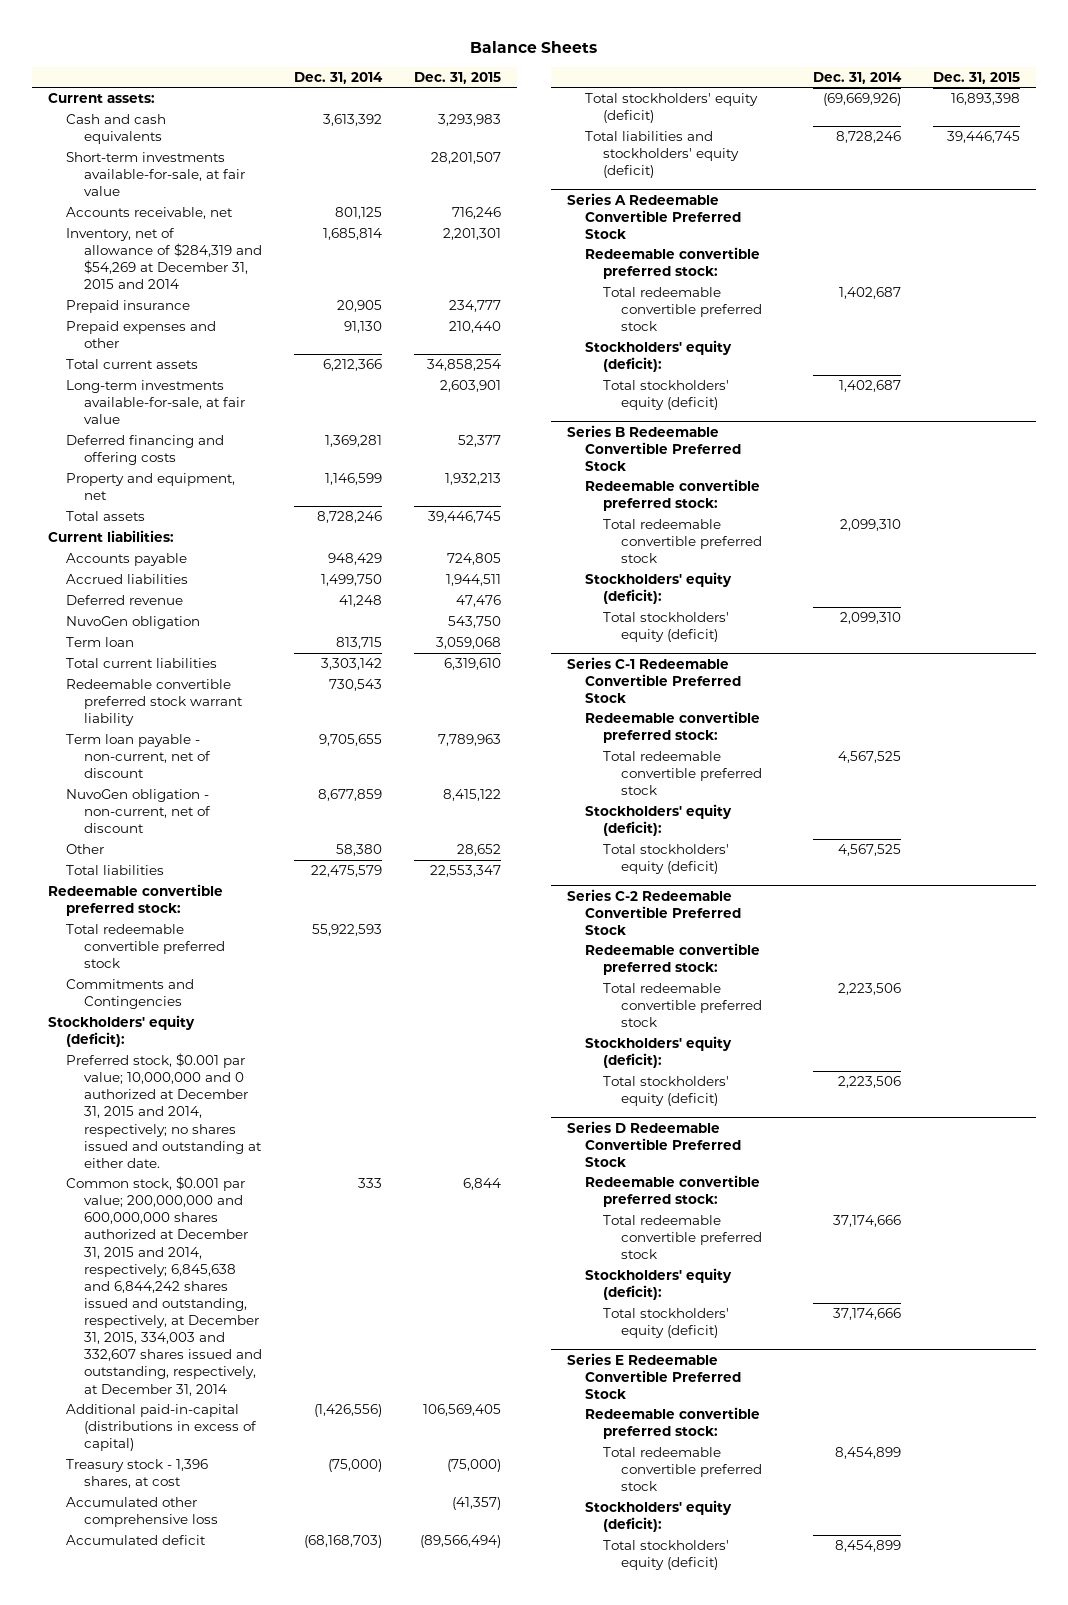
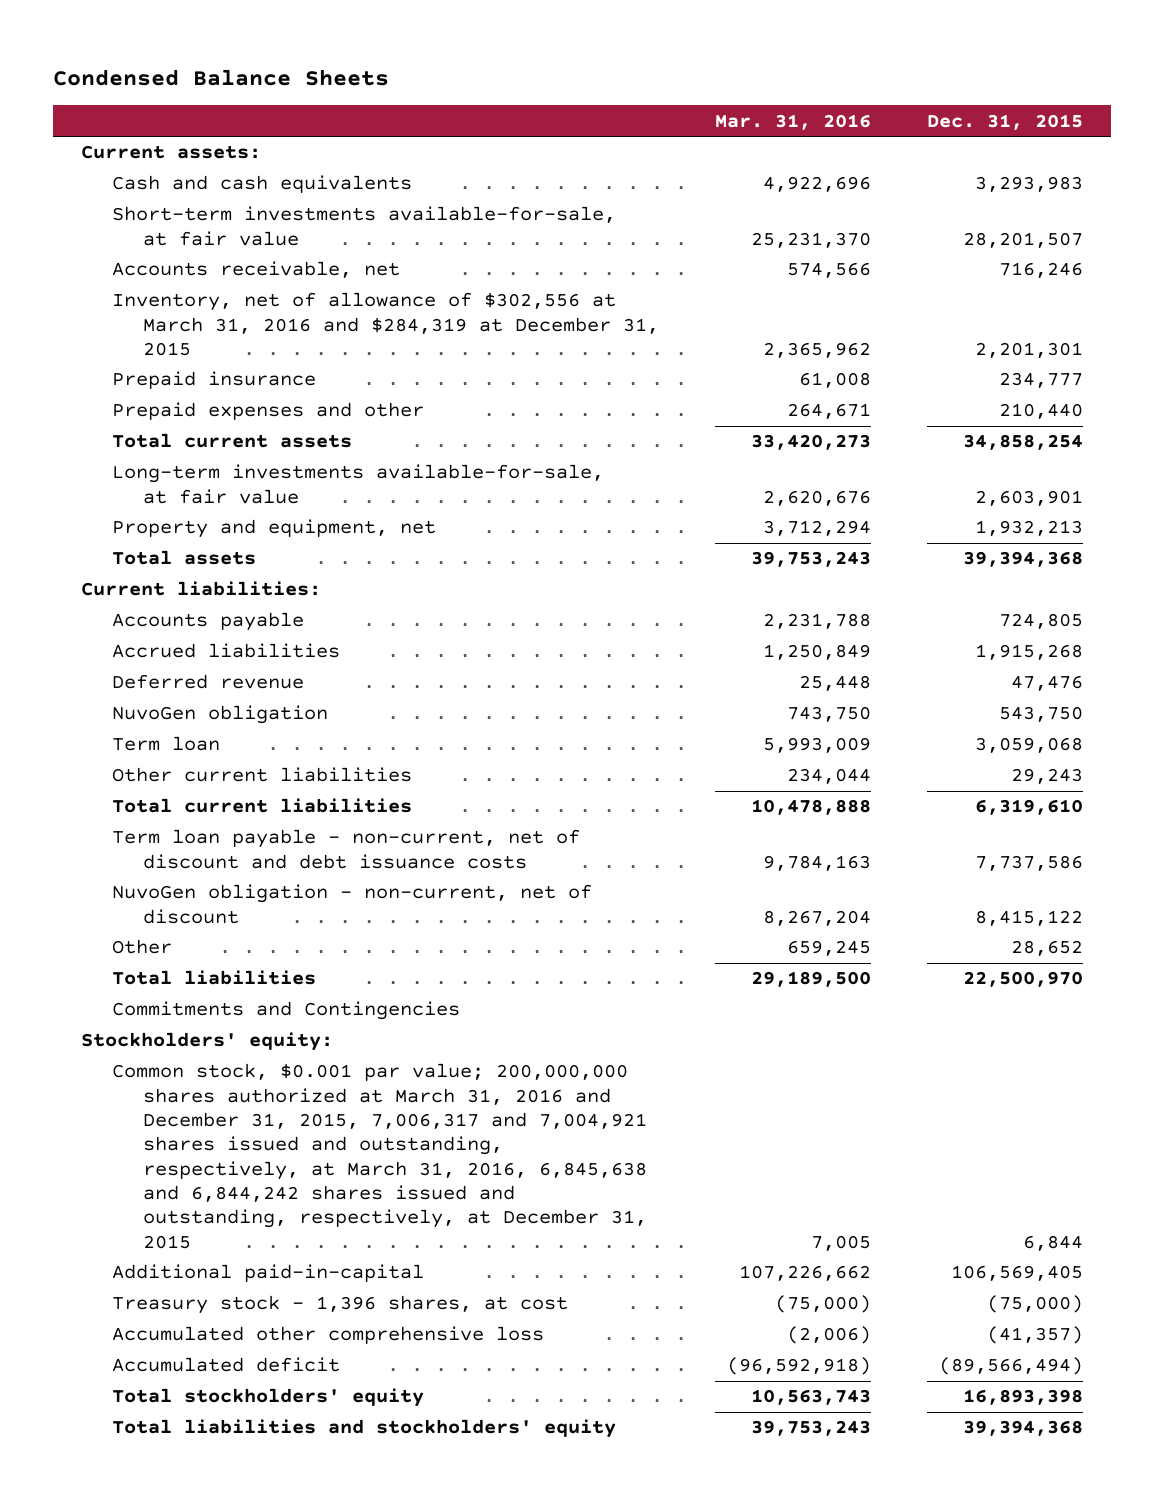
[469,41,597,54] Balance Sheets -> [53,68,390,86] Condensed Balance Sheets
[293,71,383,84] Dec. 31, 2014 -> none
none -> [714,113,871,130] Mar. 31, 2016
[66,228,262,290] Inventory, net of allowance of $284,319 and $54,269 at December 31, 2015 and 2014 -> [112,292,659,357] Inventory, net of allowance of $302,556 at March 31, 2016 and $284,319 at December 31, 2015
[66,435,225,466] Deferred financing and offering costs -> none
[427,511,501,524] 39,446,745 -> [962,551,1083,568] 39,394,368
[445,574,501,587] 1,944,511 -> [974,644,1083,661] 1,915,268
none -> [112,767,413,783] Other current liabilities
[66,679,243,727] Redeemable convertible preferred stock warrant liability -> none
[66,734,211,779] Term loan payable - non-current, net of discount -> [112,829,581,869] Term loan payable - non-current, net of discount and debt issuance costs
[437,734,501,747] 7,789,963 -> [974,854,1083,871] 7,737,586
[48,884,224,917] Redeemable convertible preferred stock: -> none
[66,924,225,969] Total redeemable convertible preferred stock -> none
[429,865,501,878] 22,553,347 -> [962,971,1083,988] 22,500,970
[66,1053,262,1168] Preferred stock, $0.001 par value; 10,000,000 and 0 authorized at December 31, 2015 and 2014, respectively; no shares issued and outstanding at either date. -> none
[48,1015,196,1048] Stockholders' equity (deficit): -> [81,1032,334,1052] Stockholders' equity:
[66,1176,262,1396] Common stock, $0.001 par value; 200,000,000 and 600,000,000 shares authorized at December 31, 2015 and 2014, respectively; 6,845,638 and 6,844,242 shares issued and outstanding, respectively, at December 31, 2015, 334,003 and 332,607 shares issued and outstanding, respectively, at December 31, 2014 -> [112,1063,647,1249] Common stock, $0.001 par value; 200,000,000 shares authorized at March 31, 2016 and December 31, 2015, 7,006,317 and 7,004,921 shares issued and outstanding, respectively, at March 31, 2016, 6,845,638 and 6,844,242 shares issued and outstanding, respectively, at December 31, 2015
[66,1404,257,1452] Additional paid-in-capital (distributions in excess of capital) -> [112,1264,425,1283] Additional paid-in-capital
[566,192,741,239] Series A Redeemable Convertible Preferred Stock -> none
[584,247,760,280] Redeemable convertible preferred stock: -> none
[602,287,762,332] Total redeemable convertible preferred stock -> none
[584,340,732,373] Stockholders' equity (deficit): -> none
[602,380,729,411] Total stockholders' equity (deficit) -> none
[566,424,741,471] Series B Redeemable Convertible Preferred Stock -> none
[584,479,760,512] Redeemable convertible preferred stock: -> none
[602,519,762,564] Total redeemable convertible preferred stock -> none
[584,572,732,605] Stockholders' equity (deficit): -> none
[602,612,729,643] Total stockholders' equity (deficit) -> none
[566,656,741,703] Series C-1 Redeemable Convertible Preferred Stock -> none
[584,711,760,744] Redeemable convertible preferred stock: -> none
[602,751,762,796] Total redeemable convertible preferred stock -> none
[584,804,732,837] Stockholders' equity (deficit): -> none
[602,844,729,875] Total stockholders' equity (deficit) -> none
[566,888,741,935] Series C-2 Redeemable Convertible Preferred Stock -> none
[584,943,760,976] Redeemable convertible preferred stock: -> none
[602,983,762,1028] Total redeemable convertible preferred stock -> none
[584,1036,732,1069] Stockholders' equity (deficit): -> none
[602,1076,729,1107] Total stockholders' equity (deficit) -> none
[566,1120,741,1167] Series D Redeemable Convertible Preferred Stock -> none
[584,1175,760,1208] Redeemable convertible preferred stock: -> none
[602,1215,762,1260] Total redeemable convertible preferred stock -> none
[584,1268,732,1301] Stockholders' equity (deficit): -> none
[602,1308,729,1339] Total stockholders' equity (deficit) -> none
[566,1352,741,1399] Series E Redeemable Convertible Preferred Stock -> none
[584,1407,760,1440] Redeemable convertible preferred stock: -> none
[602,1447,762,1492] Total redeemable convertible preferred stock -> none
[584,1500,732,1533] Stockholders' equity (deficit): -> none
[602,1540,729,1571] Total stockholders' equity (deficit) -> none
[584,93,758,124] Total stockholders' equity (deficit) -> [112,1388,425,1408] Total stockholders' equity
[584,131,739,179] Total liabilities and stockholders' equity (deficit) -> [112,1419,617,1439] Total liabilities and stockholders' equity
[946,131,1020,144] 39,446,745 -> [962,1420,1083,1437] 39,394,368

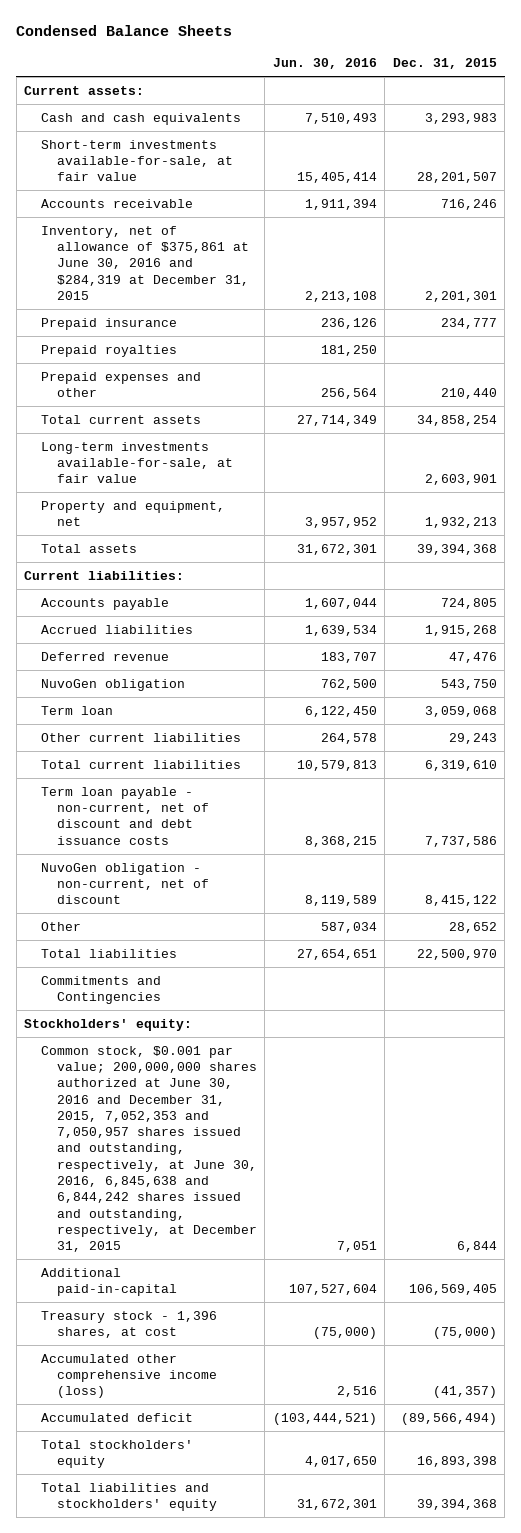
[714,113,871,130] Mar. 31, 2016 -> none
none -> [272,58,377,70] Jun. 30, 2016
[112,261,401,279] Accounts receivable, net -> [40,198,193,208] Accounts receivable
[112,292,659,357] Inventory, net of allowance of $302,556 at March 31, 2016 and $284,319 at December 31, 2015 -> [40,225,249,300] Inventory, net of allowance of $375,861 at June 30, 2016 and $284,319 at December 31, 2015
none -> [40,344,177,357] Prepaid royalties
[112,1063,647,1249] Common stock, $0.001 par value; 200,000,000 shares authorized at March 31, 2016 and December 31, 2015, 7,006,317 and 7,004,921 shares issued and outstanding, respectively, at March 31, 2016, 6,845,638 and 6,844,242 shares issued and outstanding, respectively, at December 31, 2015 -> [40,1045,257,1253] Common stock, $0.001 par value; 200,000,000 shares authorized at June 30, 2016 and December 31, 2015, 7,052,353 and 7,050,957 shares issued and outstanding, respectively, at June 30, 2016, 6,845,638 and 6,844,242 shares issued and outstanding, respectively, at December 31, 2015
[112,1326,545,1345] Accumulated other comprehensive loss -> [40,1353,217,1399] Accumulated other comprehensive income (loss)

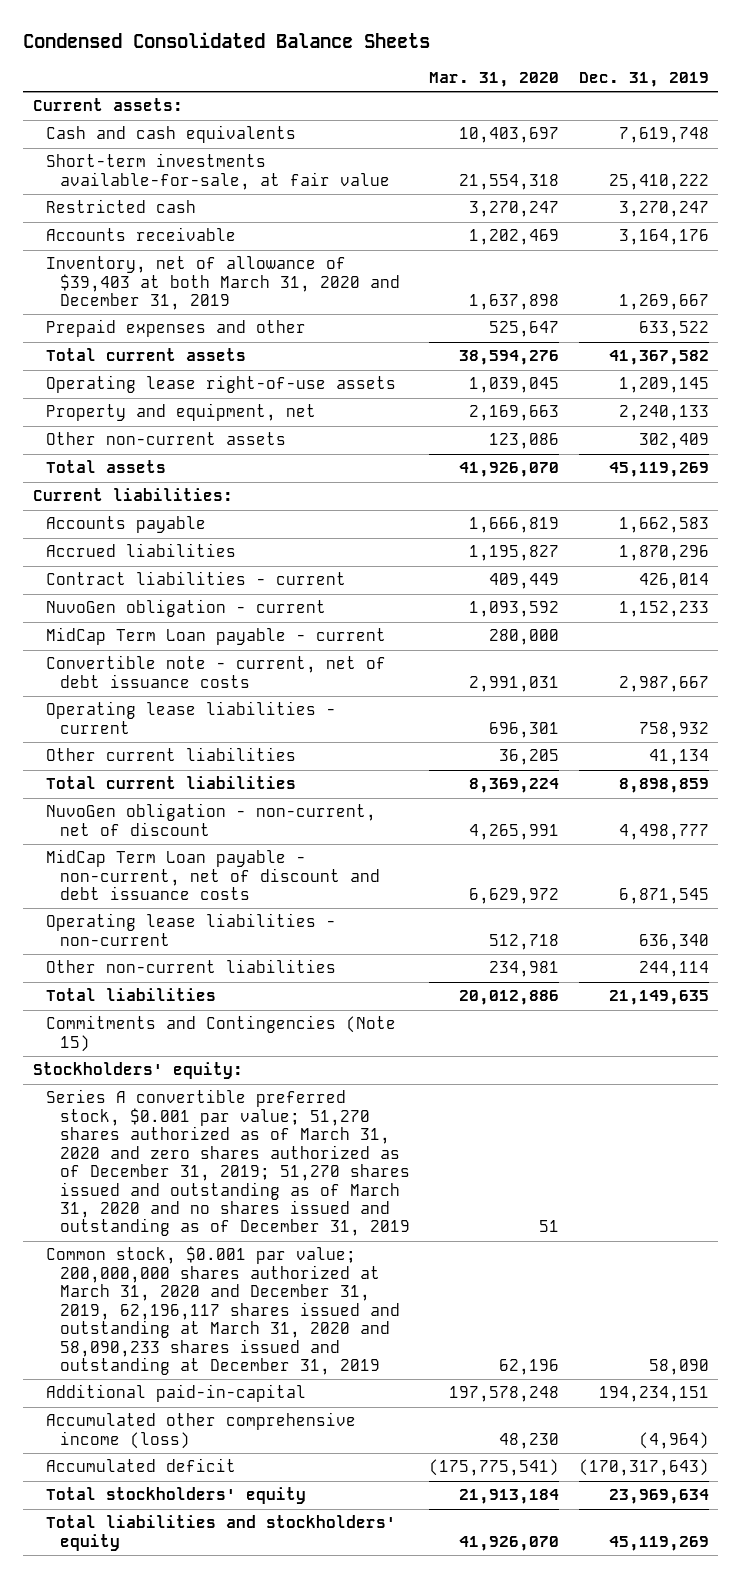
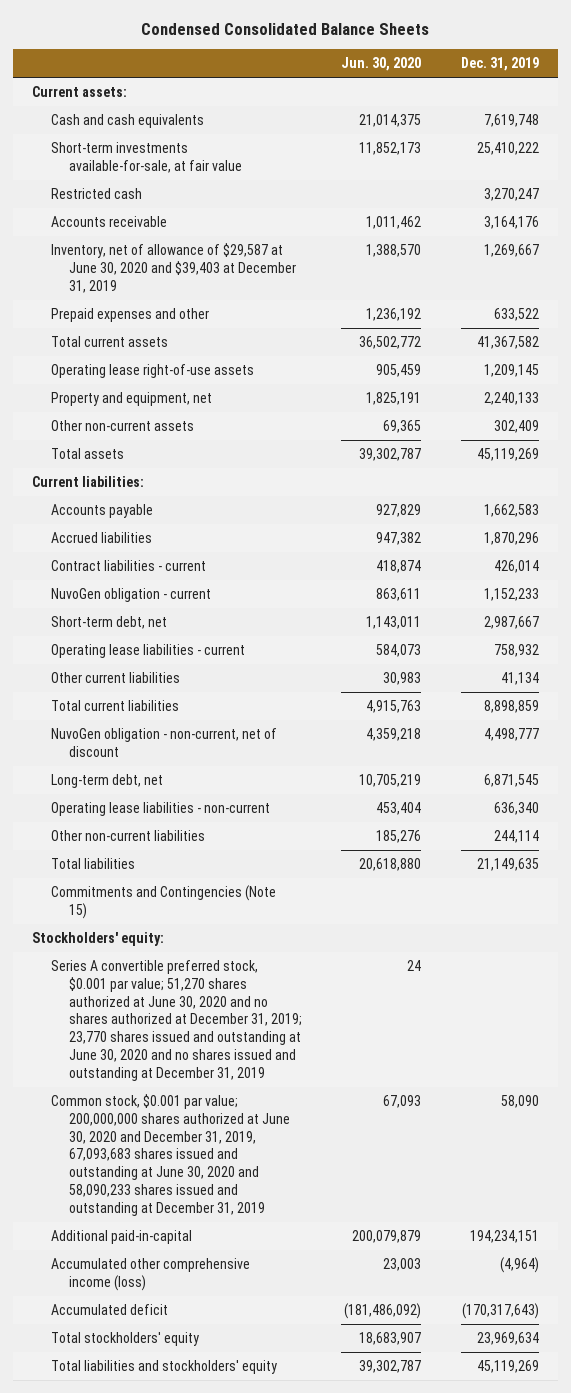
[429,72,560,88] Mar. 31, 2020 -> none
none -> [341,57,422,72] Jun. 30, 2020
[46,256,401,311] Inventory, net of allowance of $39,403 at both March 31, 2020 and December 31, 2019 -> [50,243,297,293] Inventory, net of allowance of $29,587 at June 30, 2020 and $39,403 at December 31, 2019
[46,627,387,646] MidCap Term Loan payable - current -> none
[46,655,387,688] Convertible note - current, net of debt issuance costs -> [50,616,167,630] Short-term debt, net
[46,849,381,901] MidCap Term Loan payable - non-current, net of discount and debt issuance costs -> [50,774,163,789] Long-term debt, net
[46,1089,411,1237] Series A convertible preferred stock, $0.001 par value; 51,270 shares authorized as of March 31, 2020 and zero shares authorized as of December 31, 2019; 51,270 shares issued and outstanding as of March 31, 2020 and no shares issued and outstanding as of December 31, 2019 -> [50,960,303,1081] Series A convertible preferred stock, $0.001 par value; 51,270 shares authorized at June 30, 2020 and no shares authorized at December 31, 2019; 23,770 shares issued and outstanding at June 30, 2020 and no shares issued and outstanding at December 31, 2019
[46,1246,401,1375] Common stock, $0.001 par value; 200,000,000 shares authorized at March 31, 2020 and December 31, 2019, 62,196,117 shares issued and outstanding at March 31, 2020 and 58,090,233 shares issued and outstanding at December 31, 2019 -> [50,1094,291,1216] Common stock, $0.001 par value; 200,000,000 shares authorized at June 30, 2020 and December 31, 2019, 67,093,683 shares issued and outstanding at June 30, 2020 and 58,090,233 shares issued and outstanding at December 31, 2019

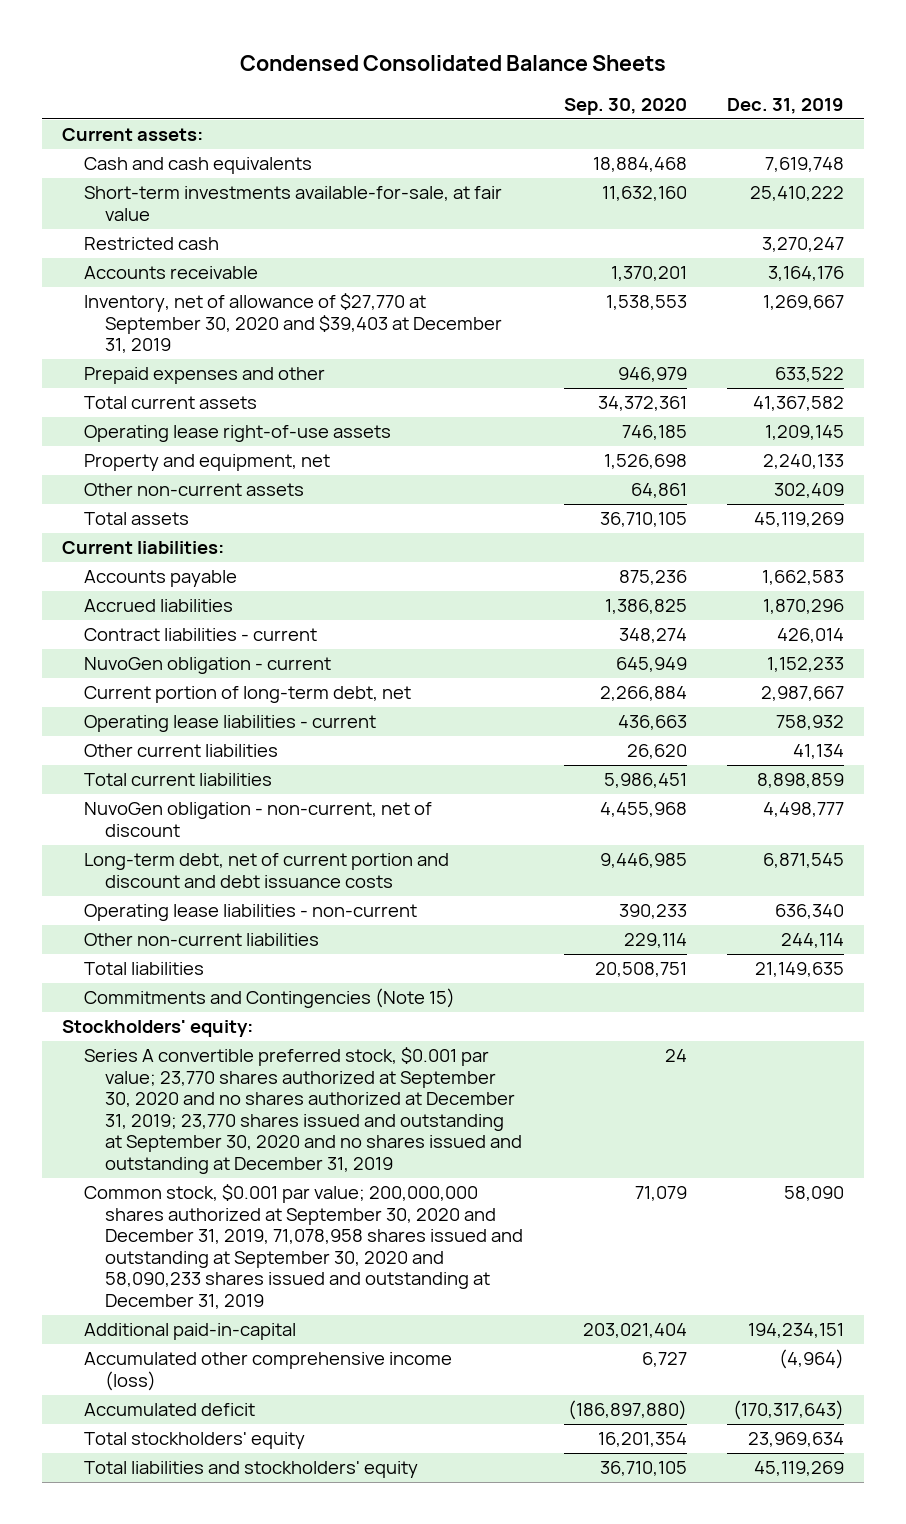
[341,57,422,72] Jun. 30, 2020 -> none
none -> [563,98,687,116] Sep. 30, 2020
[50,243,297,293] Inventory, net of allowance of $29,587 at June 30, 2020 and $39,403 at December 31, 2019 -> [83,293,503,354] Inventory, net of allowance of $27,770 at September 30, 2020 and $39,403 at December 31, 2019
[50,616,167,630] Short-term debt, net -> [83,686,411,704] Current portion of long-term debt, net
[50,774,163,789] Long-term debt, net -> [83,853,449,888] Long-term debt, net of current portion and discount and debt issuance costs
[50,960,303,1081] Series A convertible preferred stock, $0.001 par value; 51,270 shares authorized at June 30, 2020 and no shares authorized at December 31, 2019; 23,770 shares issued and outstanding at June 30, 2020 and no shares issued and outstanding at December 31, 2019 -> [83,1047,523,1174] Series A convertible preferred stock, $0.001 par value; 23,770 shares authorized at September 30, 2020 and no shares authorized at December 31, 2019; 23,770 shares issued and outstanding at September 30, 2020 and no shares issued and outstanding at December 31, 2019
[50,1094,291,1216] Common stock, $0.001 par value; 200,000,000 shares authorized at June 30, 2020 and December 31, 2019, 67,093,683 shares issued and outstanding at June 30, 2020 and 58,090,233 shares issued and outstanding at December 31, 2019 -> [83,1184,524,1309] Common stock, $0.001 par value; 200,000,000 shares authorized at September 30, 2020 and December 31, 2019, 71,078,958 shares issued and outstanding at September 30, 2020 and 58,090,233 shares issued and outstanding at December 31, 2019

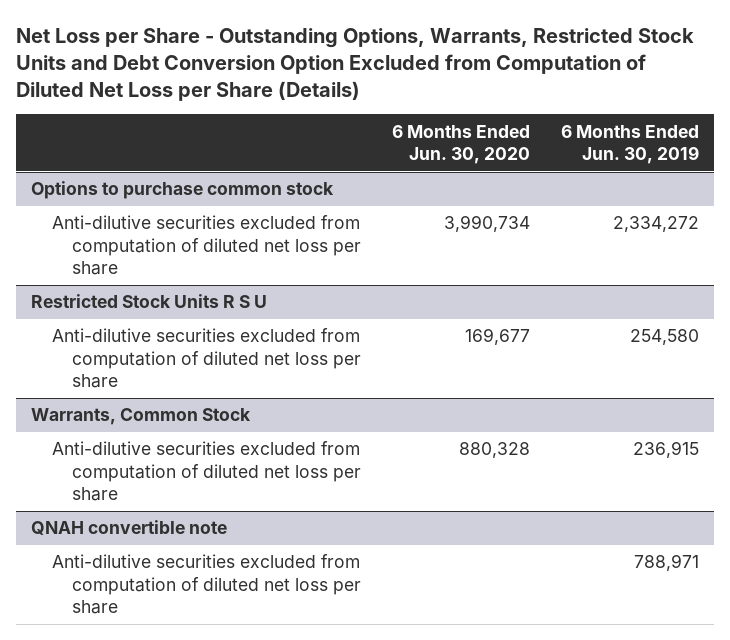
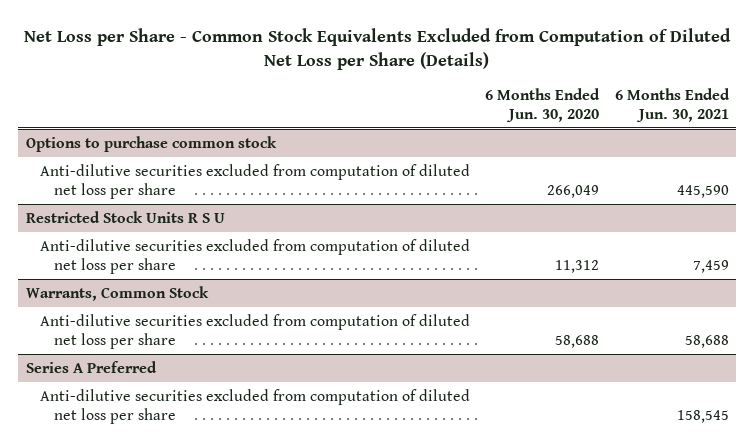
[16,27,695,101] Net Loss per Share - Outstanding Options, Warrants, Restricted Stock Units and Debt Conversion Option Excluded from Computation of Diluted Net Loss per Share (Details) -> [24,27,732,70] Net Loss per Share - Common Stock Equivalents Excluded from Computation of Diluted Net Loss per Share (Details)
[560,124,699,164] 6 Months Ended Jun. 30, 2019 -> none
none -> [614,87,730,122] 6 Months Ended Jun. 30, 2021
[443,215,530,233] 3,990,734 -> [547,184,600,198] 266,049
[464,328,530,346] 169,677 -> [555,259,600,273] 11,312
[31,520,228,536] QNAH convertible note -> none
[458,442,530,459] 880,328 -> [555,334,600,348] 58,688
none -> [25,360,157,373] Series A Preferred

